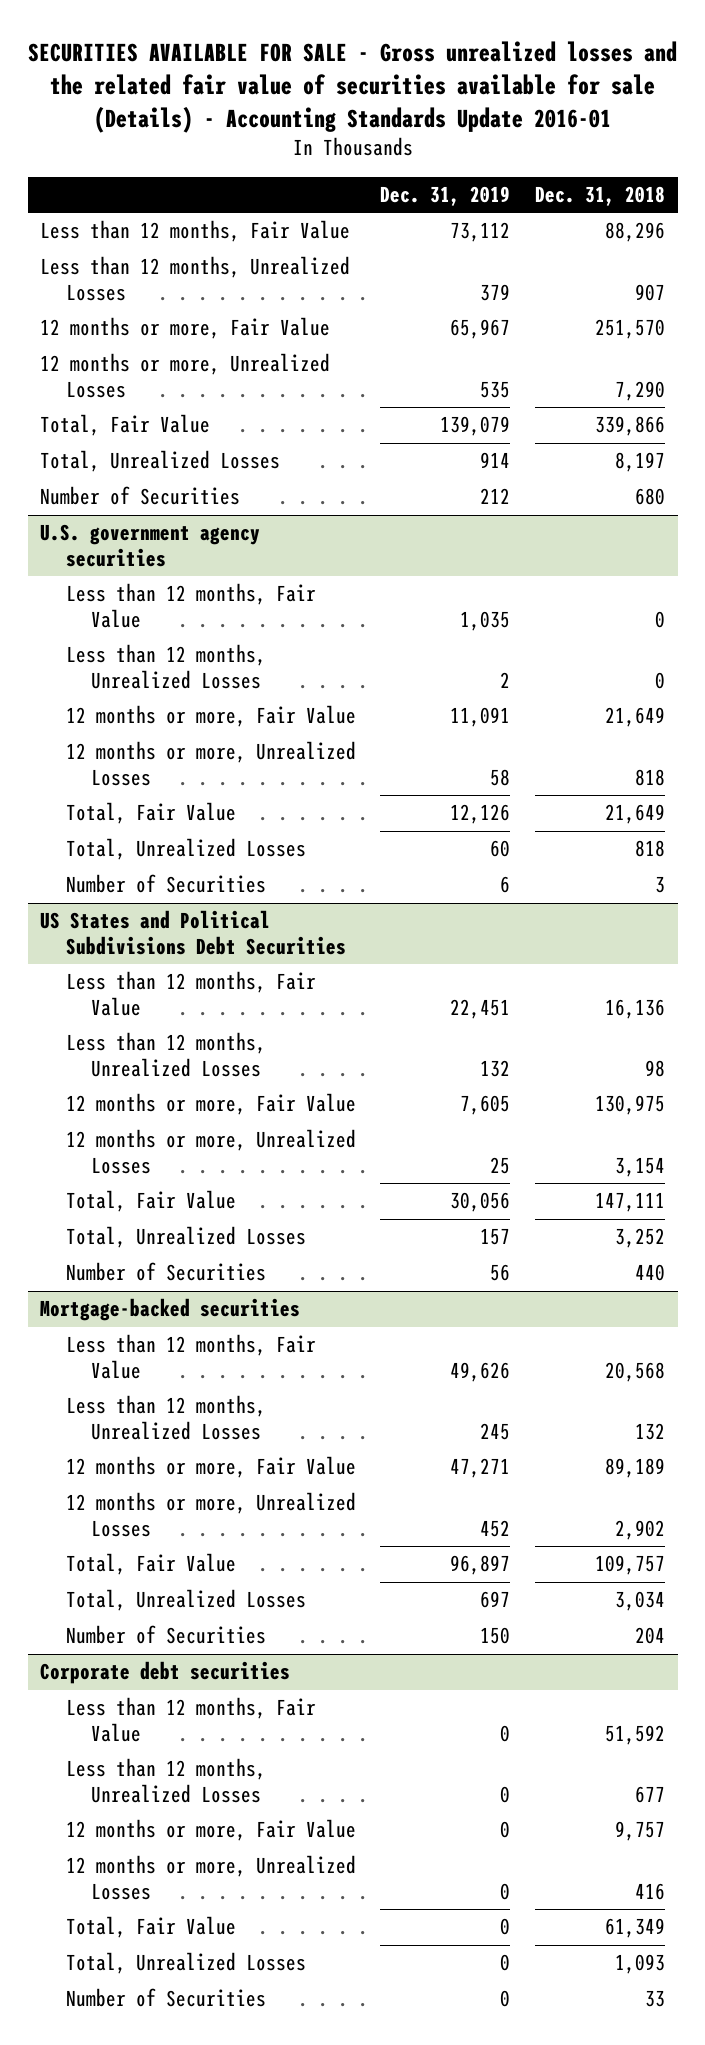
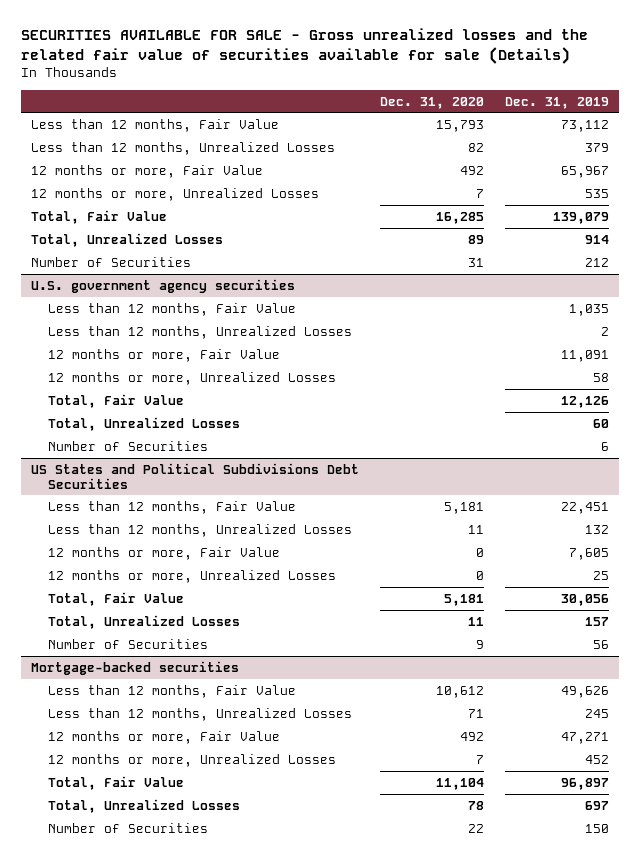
[27,40,677,133] SECURITIES AVAILABLE FOR SALE - Gross unrealized losses and the related fair value of securities available for sale (Details) - Accounting Standards Update 2016-01 -> [20,28,588,65] SECURITIES AVAILABLE FOR SALE - Gross unrealized losses and the related fair value of securities available for sale (Details)
[535,186,666,207] Dec. 31, 2018 -> none
none -> [380,96,485,109] Dec. 31, 2020
[40,1661,291,1685] Corporate debt securities -> none
[65,1697,316,1743] Less than 12 months, Fair Value -> none
[65,1758,266,1804] Less than 12 months, Unrealized Losses -> none
[65,1819,356,1842] 12 months or more, Fair Value -> none
[65,1855,356,1901] 12 months or more, Unrealized Losses -> none
[65,1916,236,1939] Total, Fair Value -> none
[65,1952,306,1975] Total, Unrealized Losses -> none
[65,1988,266,2008] Number of Securities -> none

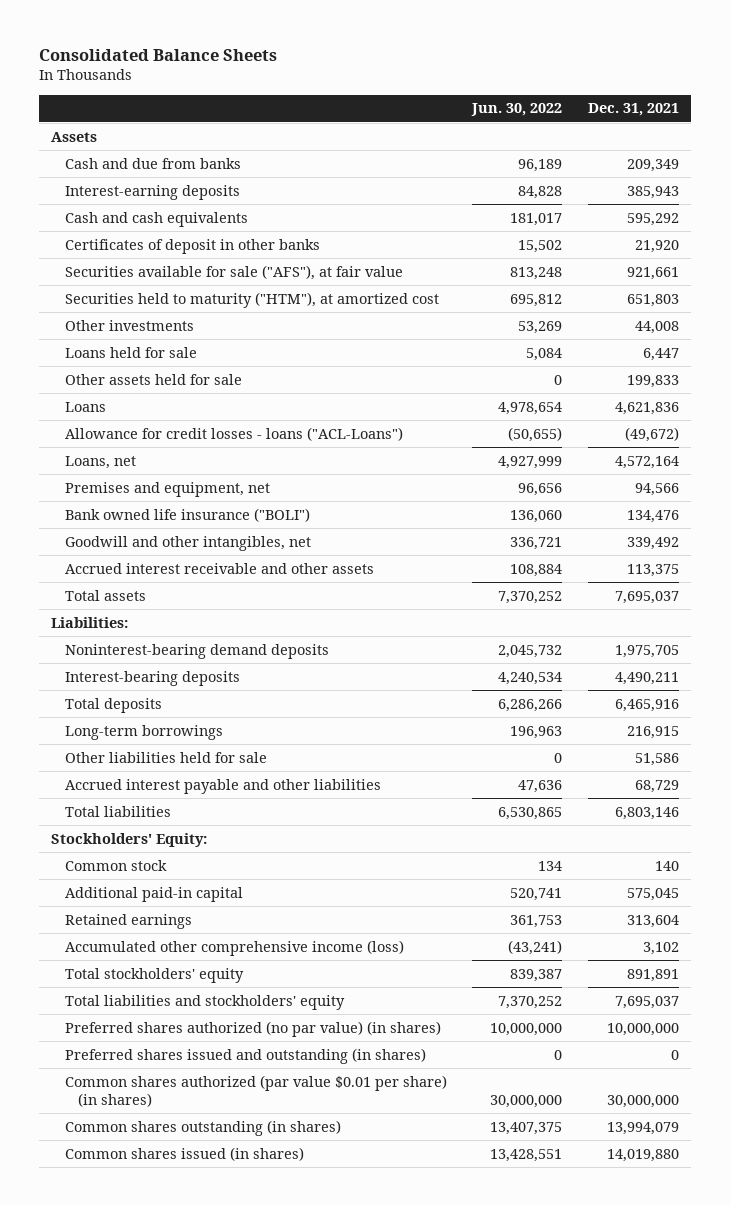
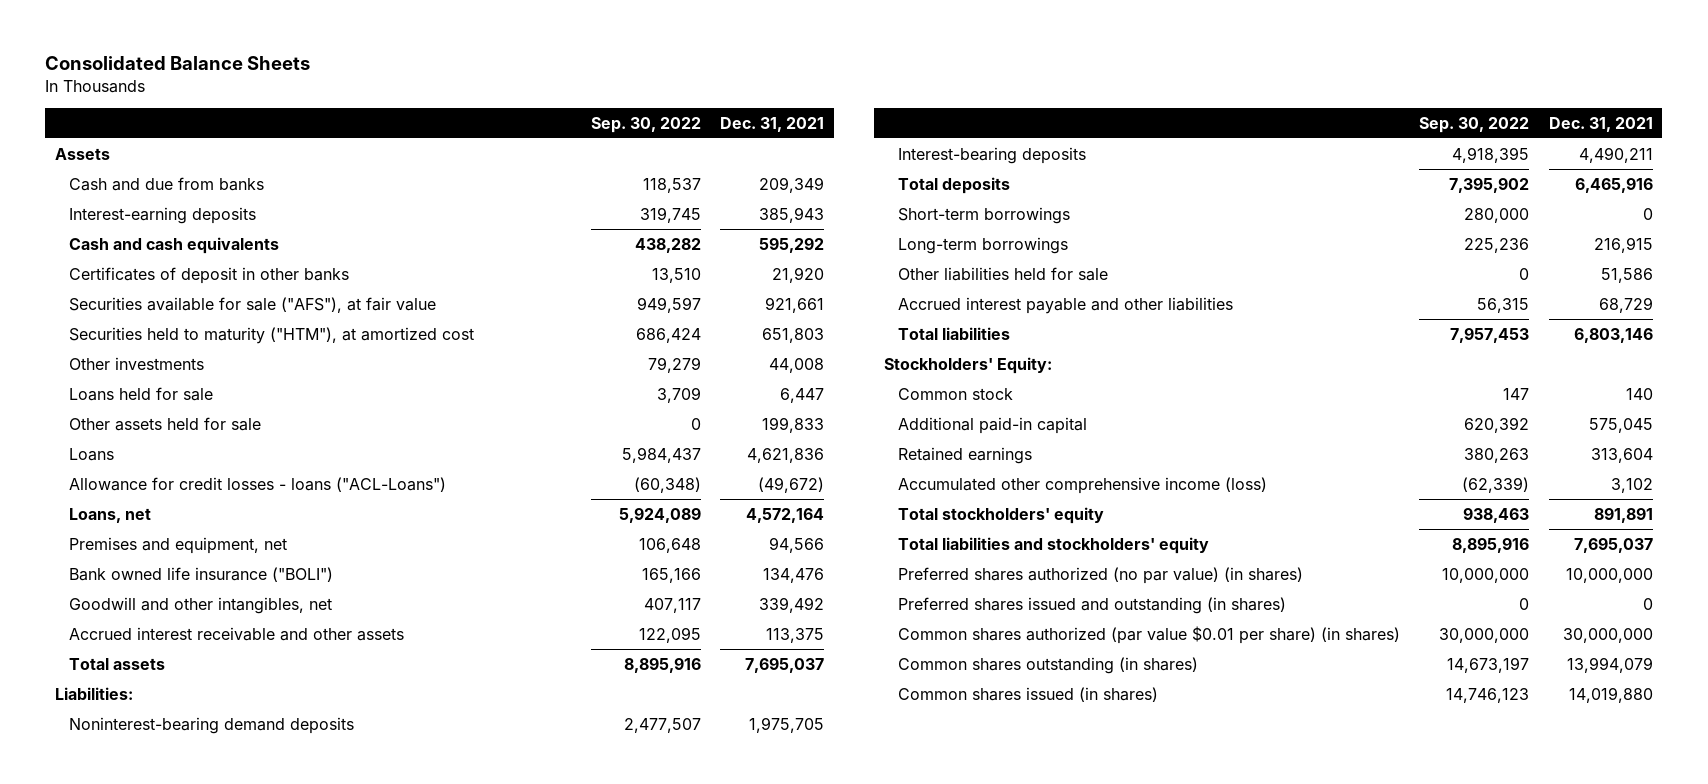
[471,103,563,117] Jun. 30, 2022 -> none
none -> [590,116,701,133] Sep. 30, 2022
none -> [897,206,1070,224] Short-term borrowings

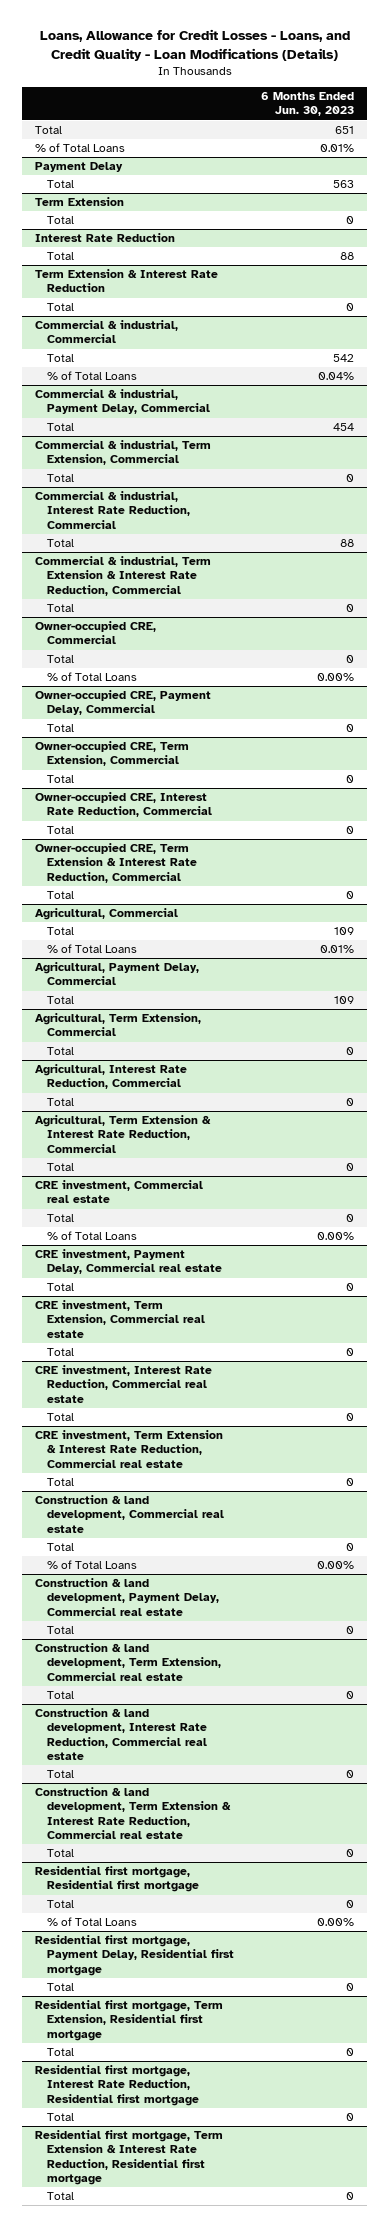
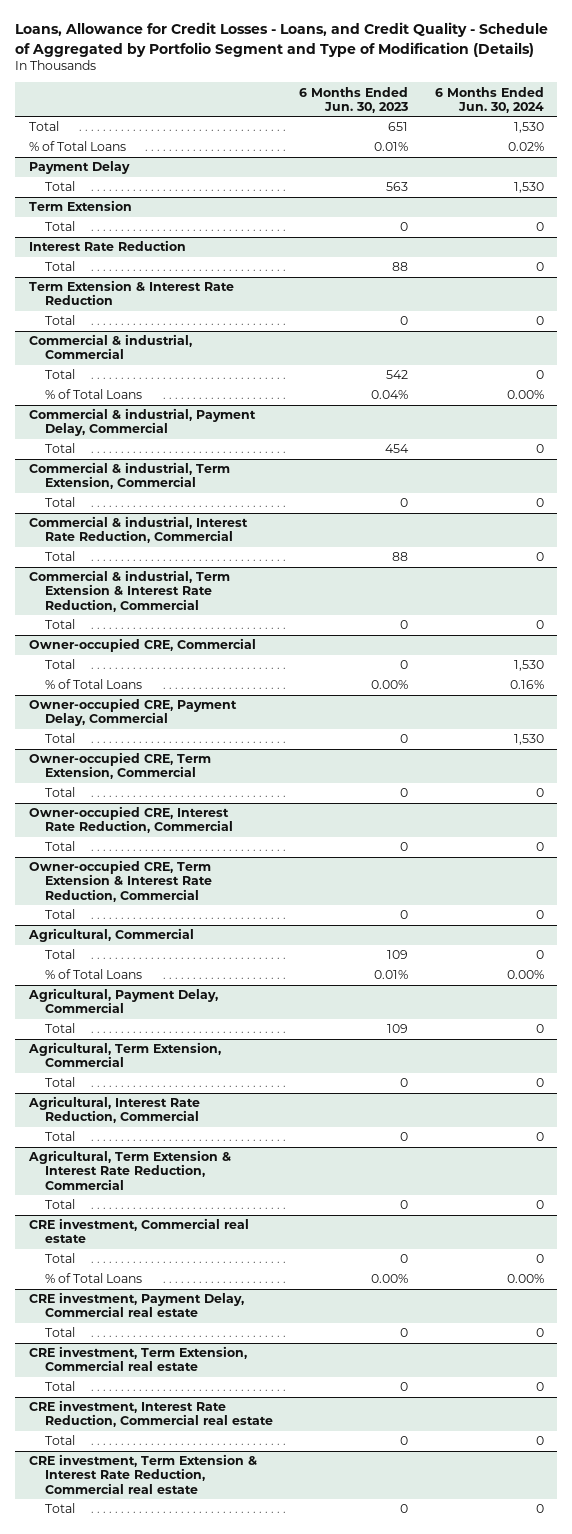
[39,29,350,61] Loans, Allowance for Credit Losses - Loans, and Credit Quality - Loan Modifications (Details) -> [15,22,549,57] Loans, Allowance for Credit Losses - Loans, and Credit Quality - Schedule of Aggregated by Portfolio Segment and Type of Modification (Details)
none -> [434,86,544,113] 6 Months Ended Jun. 30, 2024
[35,1495,225,1533] Construction & land development, Commercial real estate -> none
[47,1543,75,1552] Total -> none
[47,1560,138,1570] % of Total Loans -> none
[35,1578,220,1616] Construction & land development, Payment Delay, Commercial real estate -> none
[47,1626,75,1635] Total -> none
[35,1643,222,1681] Construction & land development, Term Extension, Commercial real estate -> none
[47,1691,75,1700] Total -> none
[35,1708,208,1760] Construction & land development, Interest Rate Reduction, Commercial real estate -> none
[47,1770,75,1779] Total -> none
[35,1787,232,1839] Construction & land development, Term Extension & Interest Rate Reduction, Commercial real estate -> none
[47,1849,75,1858] Total -> none
[35,1866,200,1893] Residential first mortgage, Residential first mortgage -> none
[47,1900,75,1909] Total -> none
[47,1917,138,1927] % of Total Loans -> none
[35,1935,235,1976] Residential first mortgage, Payment Delay, Residential first mortgage -> none
[47,1983,75,1992] Total -> none
[35,2000,224,2041] Residential first mortgage, Term Extension, Residential first mortgage -> none
[47,2048,75,2057] Total -> none
[35,2065,200,2106] Residential first mortgage, Interest Rate Reduction, Residential first mortgage -> none
[47,2113,75,2122] Total -> none
[35,2130,224,2185] Residential first mortgage, Term Extension & Interest Rate Reduction, Residential first mortgage -> none
[47,2192,75,2201] Total -> none

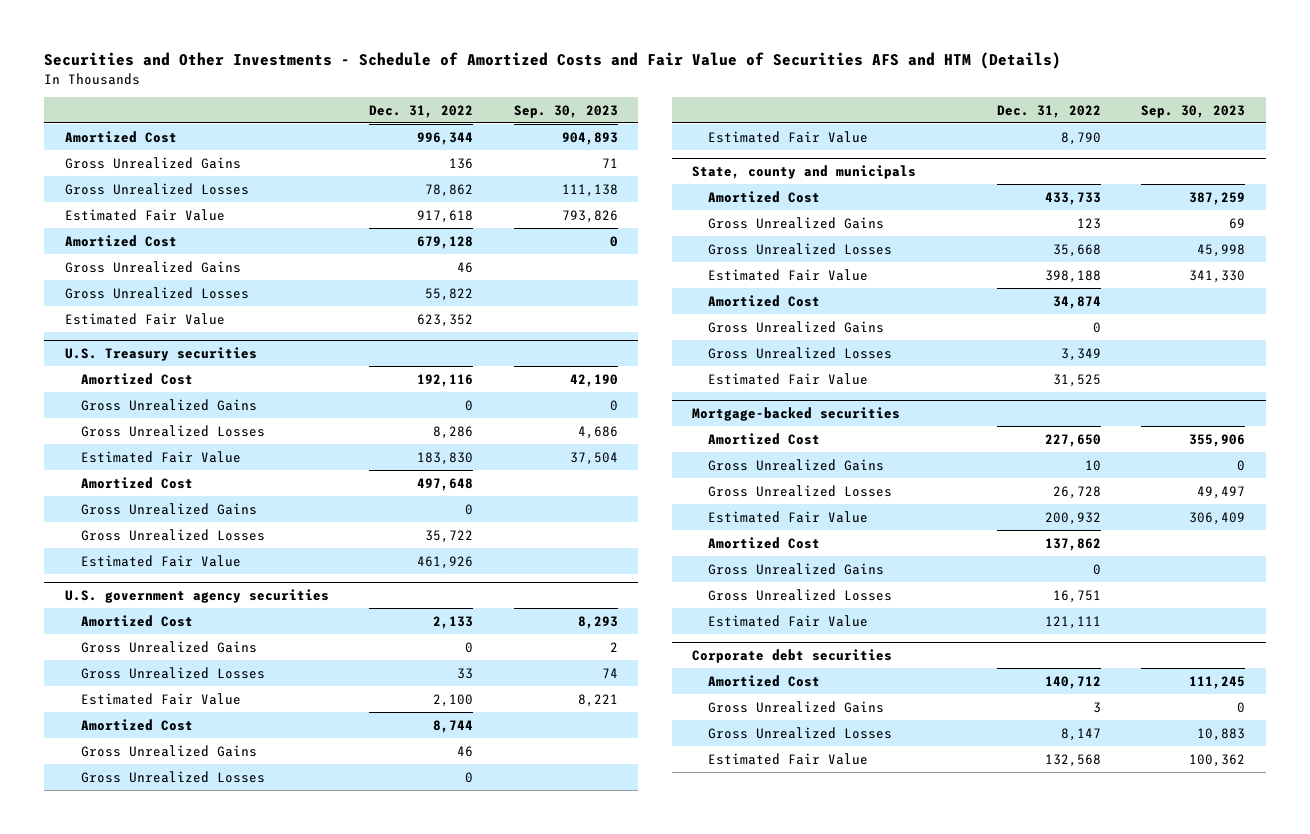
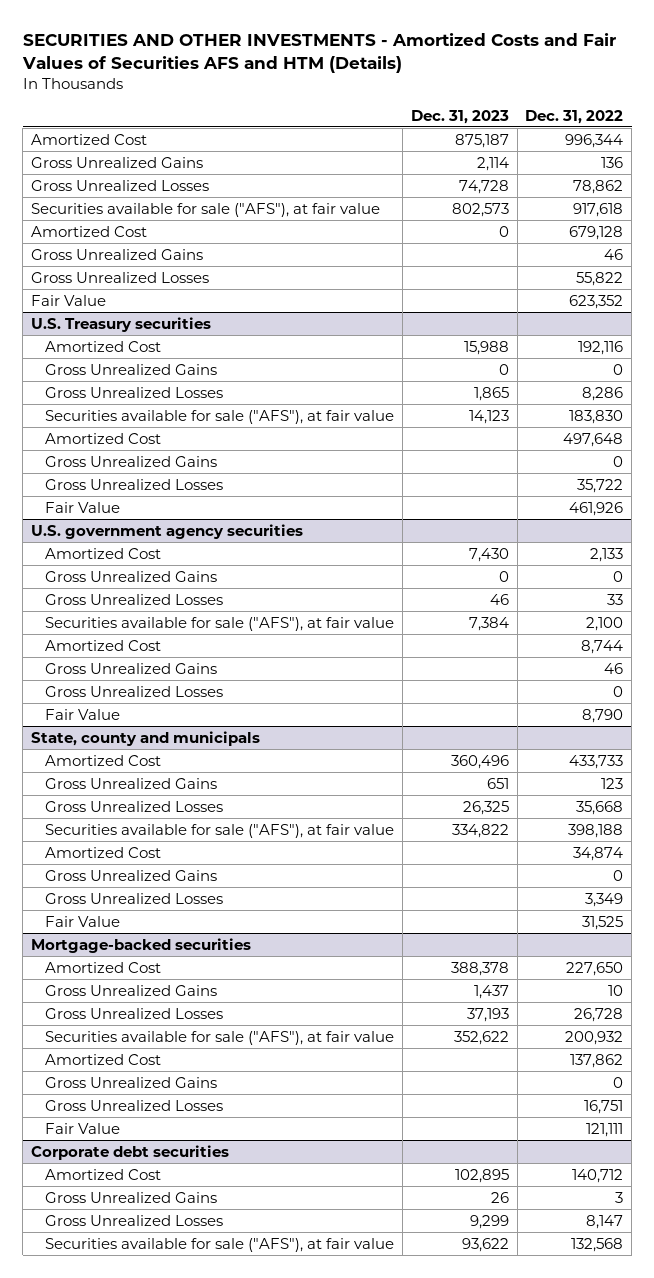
[44,52,1062,70] Securities and Other Investments - Schedule of Amortized Costs and Fair Value of Securities AFS and HTM (Details) -> [21,32,616,73] SECURITIES AND OTHER INVESTMENTS - Amortized Costs and Fair Values of Securities AFS and HTM (Details)
[513,104,618,118] Sep. 30, 2023 -> none
none -> [410,109,509,124] Dec. 31, 2023
[64,208,225,221] Estimated Fair Value -> [30,202,380,217] Securities available for sale ("AFS"), at fair value
[64,312,225,325] Estimated Fair Value -> [30,294,106,306] Fair Value
[80,450,241,463] Estimated Fair Value -> [45,409,395,424] Securities available for sale ("AFS"), at fair value
[80,554,241,567] Estimated Fair Value -> [45,501,121,513] Fair Value
[80,692,241,705] Estimated Fair Value -> [45,616,395,631] Securities available for sale ("AFS"), at fair value
[708,130,869,143] Estimated Fair Value -> [45,708,121,720] Fair Value
[708,268,869,281] Estimated Fair Value -> [45,823,395,838] Securities available for sale ("AFS"), at fair value
[708,372,869,385] Estimated Fair Value -> [45,915,121,927] Fair Value
[708,510,869,523] Estimated Fair Value -> [45,1030,395,1045] Securities available for sale ("AFS"), at fair value
[708,614,869,627] Estimated Fair Value -> [45,1122,121,1134] Fair Value
[708,752,869,765] Estimated Fair Value -> [45,1237,395,1252] Securities available for sale ("AFS"), at fair value

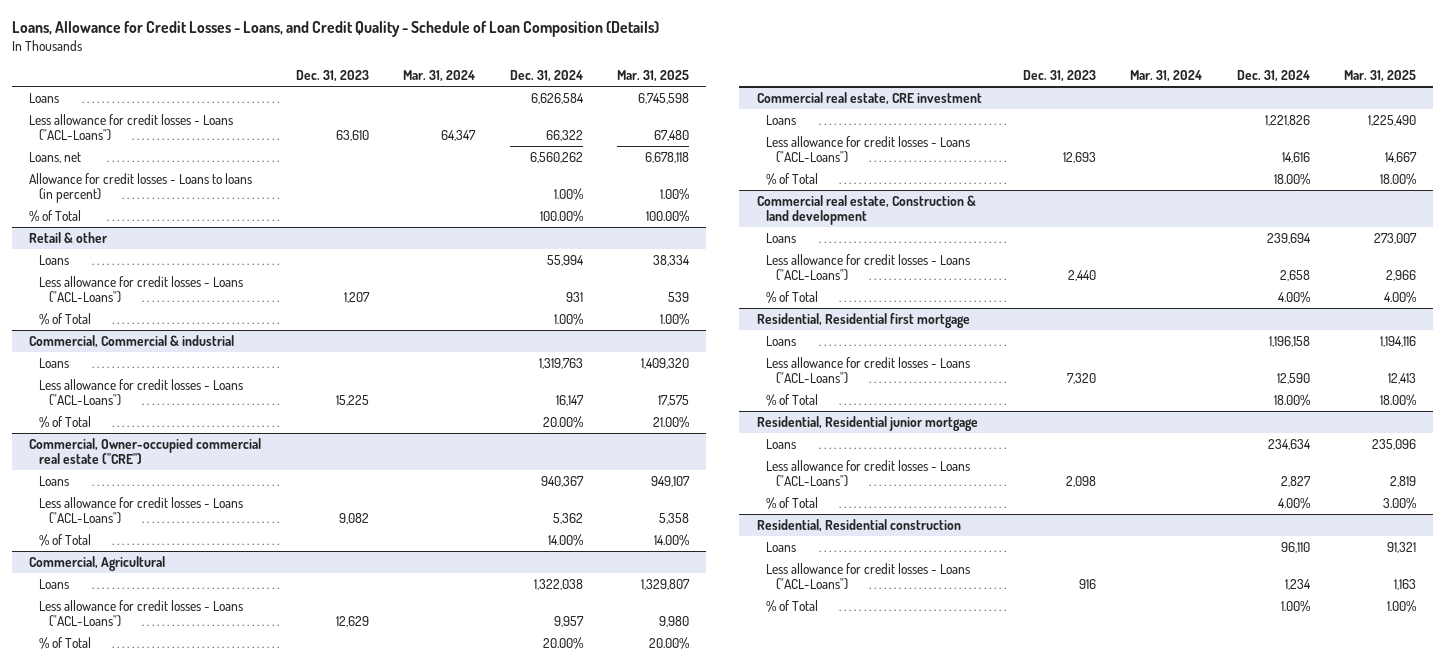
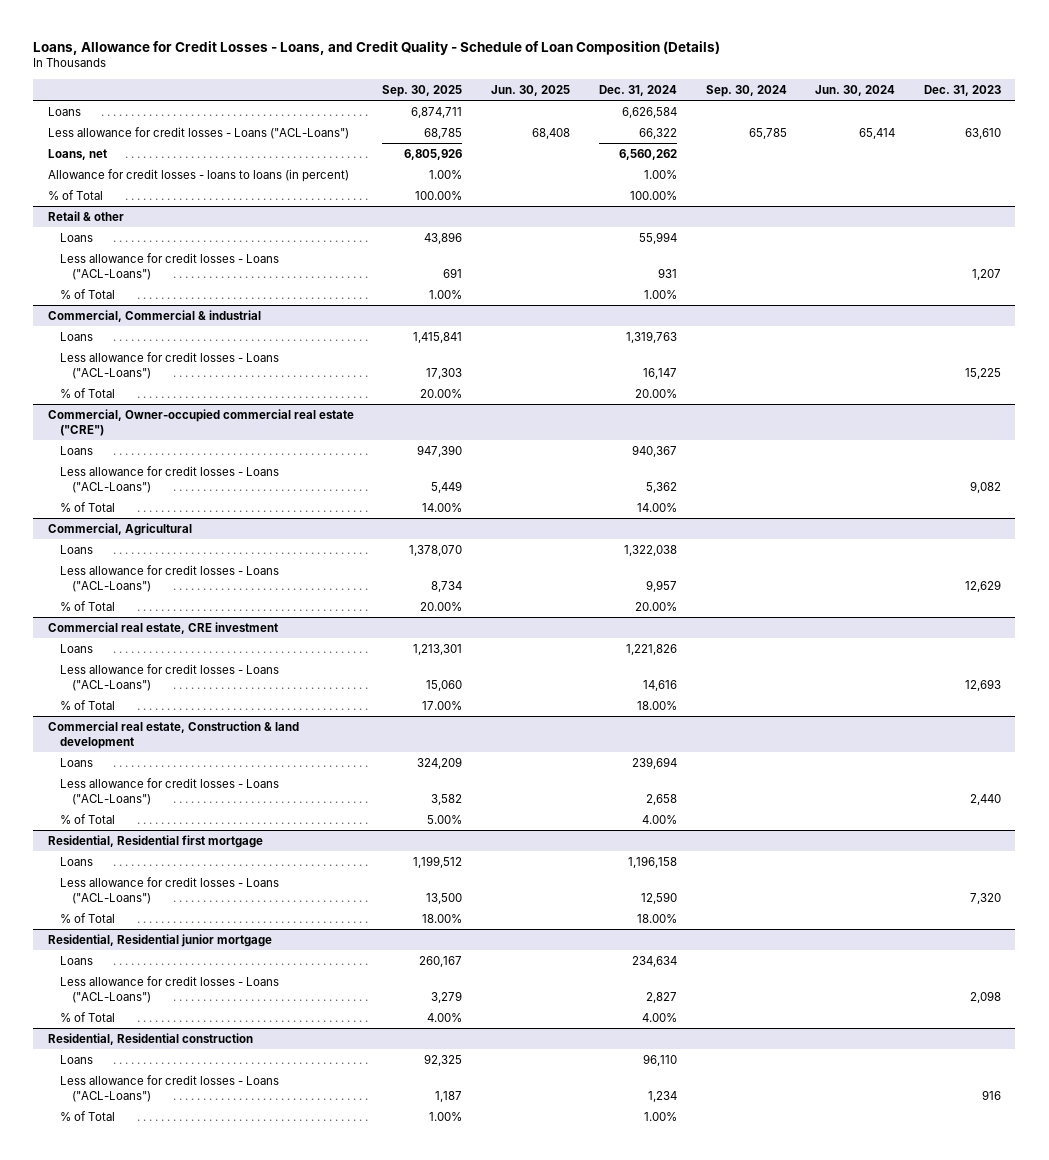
[403,69,476,82] Mar. 31, 2024 -> none
[616,69,689,82] Mar. 31, 2025 -> none
none -> [382,84,463,97] Sep. 30, 2025
none -> [491,84,571,96] Jun. 30, 2025
none -> [705,84,787,97] Sep. 30, 2024
none -> [815,84,896,96] Jun. 30, 2024
[29,172,253,204] Allowance for credit losses - Loans to loans (in percent) -> [47,168,349,182] Allowance for credit losses - loans to loans (in percent)

